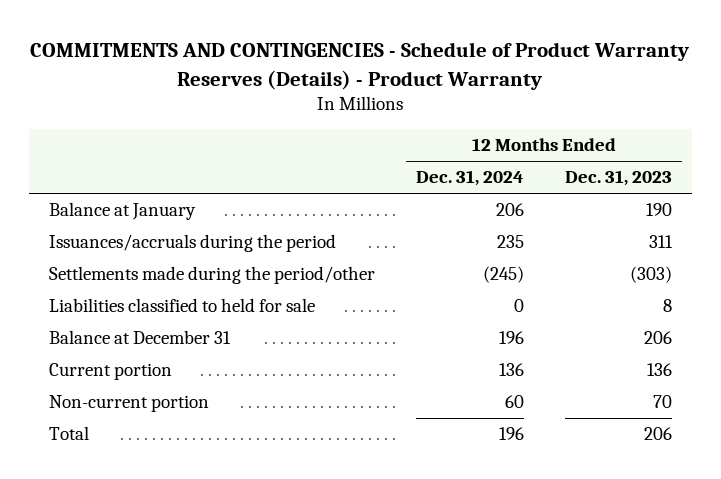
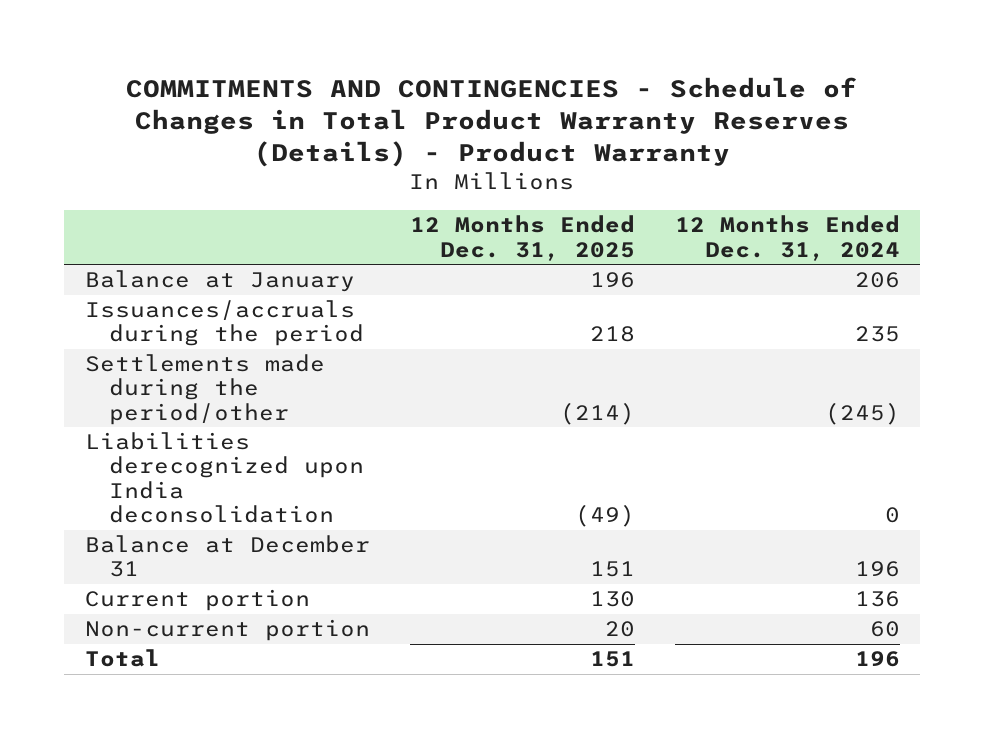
[30,42,690,90] COMMITMENTS AND CONTINGENCIES - Schedule of Product Warranty Reserves (Details) - Product Warranty -> [126,76,858,168] COMMITMENTS AND CONTINGENCIES - Schedule of Changes in Total Product Warranty Reserves (Details) - Product Warranty
[564,170,672,187] Dec. 31, 2023 -> none
none -> [409,215,635,261] 12 Months Ended Dec. 31, 2025
[49,298,316,313] Liabilities classified to held for sale -> none
none -> [84,432,364,524] Liabilities derecognized upon India deconsolidation

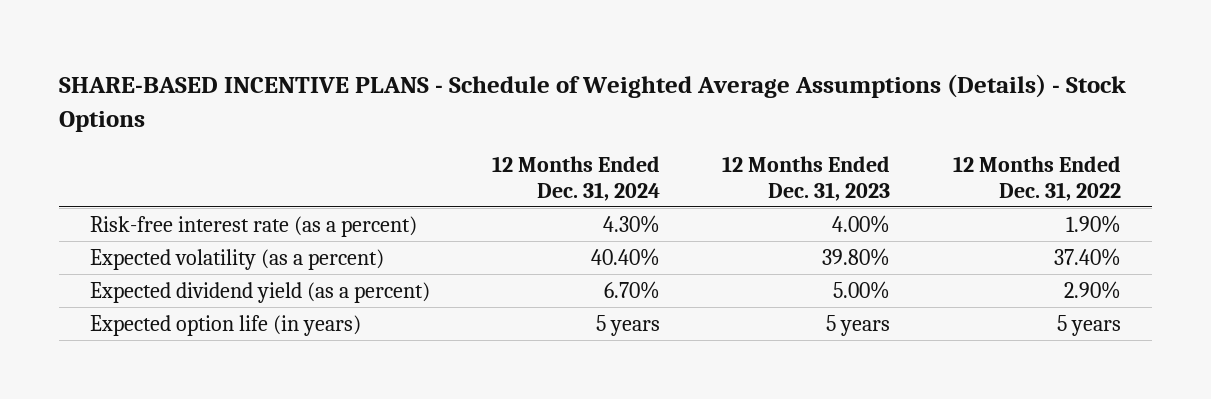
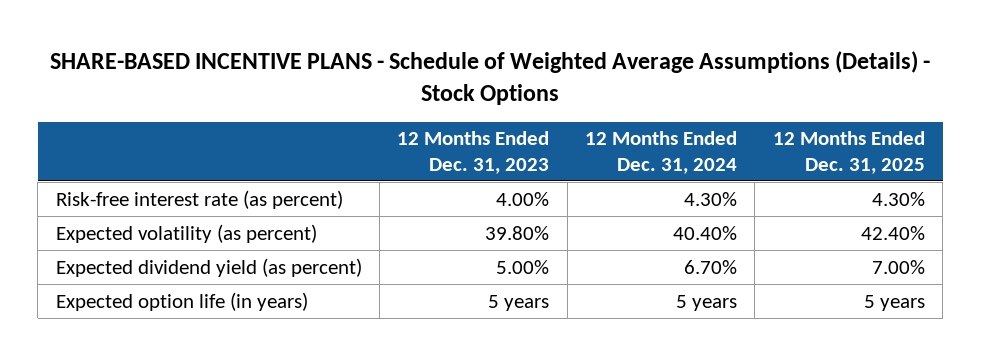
[952,156,1121,201] 12 Months Ended Dec. 31, 2022 -> none
none -> [772,131,925,174] 12 Months Ended Dec. 31, 2025
[90,215,418,237] Risk-free interest rate (as a percent) -> [55,189,343,209] Risk-free interest rate (as percent)
[90,248,385,270] Expected volatility (as a percent) -> [55,223,317,243] Expected volatility (as percent)
[90,281,431,303] Expected dividend yield (as a percent) -> [55,257,362,277] Expected dividend yield (as percent)

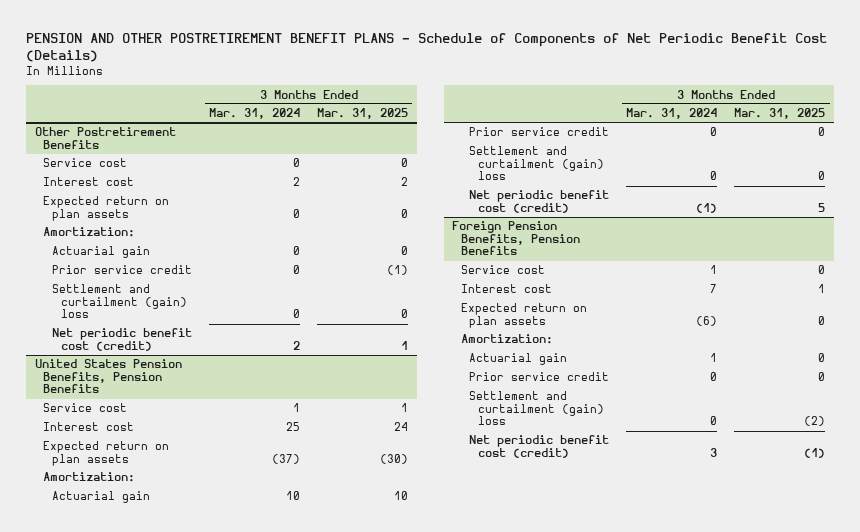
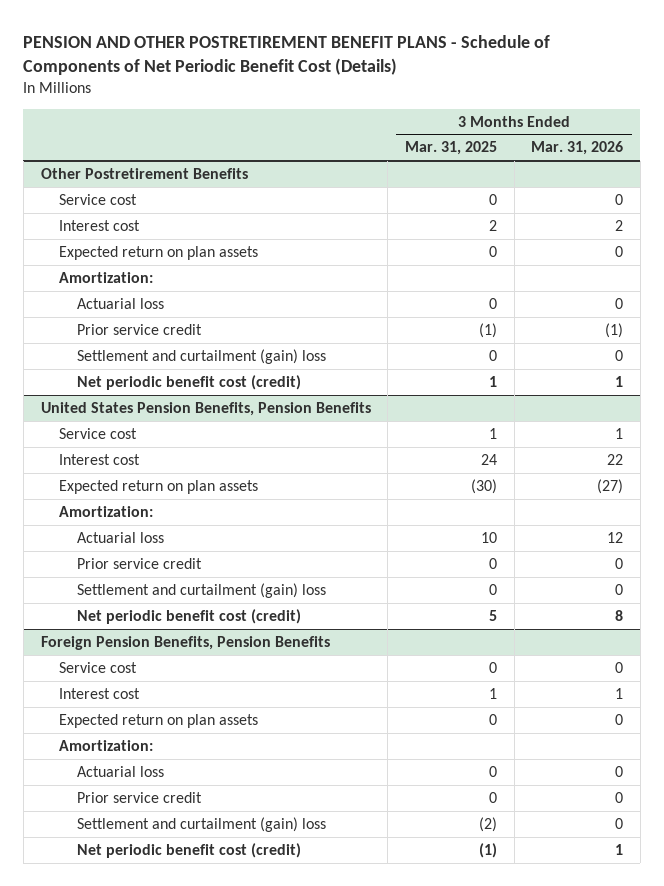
[209,108,301,120] Mar. 31, 2024 -> none
none -> [531,141,624,156] Mar. 31, 2026
[51,246,150,259] Actuarial gain -> [77,298,165,310] Actuarial loss
[51,491,150,504] Actuarial gain -> [77,532,165,544] Actuarial loss
[469,353,568,366] Actuarial gain -> [77,766,165,778] Actuarial loss

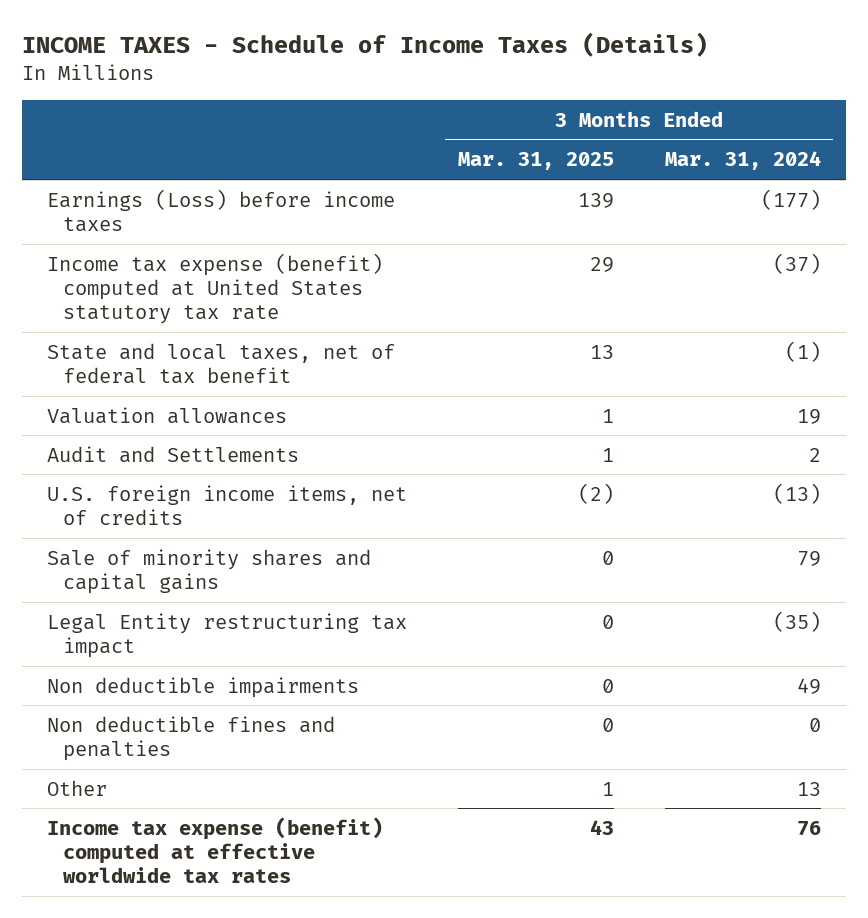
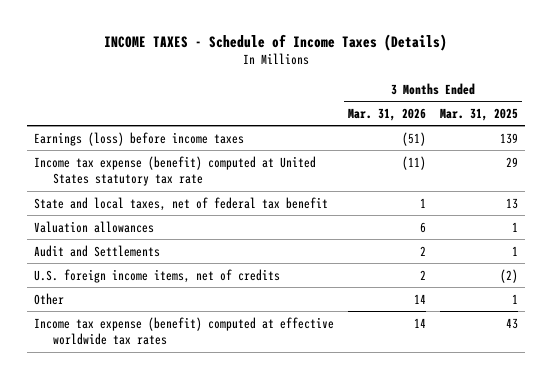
[664,151,821,171] Mar. 31, 2024 -> none
none -> [347,107,426,121] Mar. 31, 2026
[47,188,396,232] Earnings (Loss) before income taxes -> [33,131,244,146] Earnings (loss) before income taxes
[47,548,372,594] Sale of minority shares and capital gains -> none
[47,612,408,658] Legal Entity restructuring tax impact -> none
[47,676,360,698] Non deductible impairments -> none
[47,715,336,761] Non deductible fines and penalties -> none

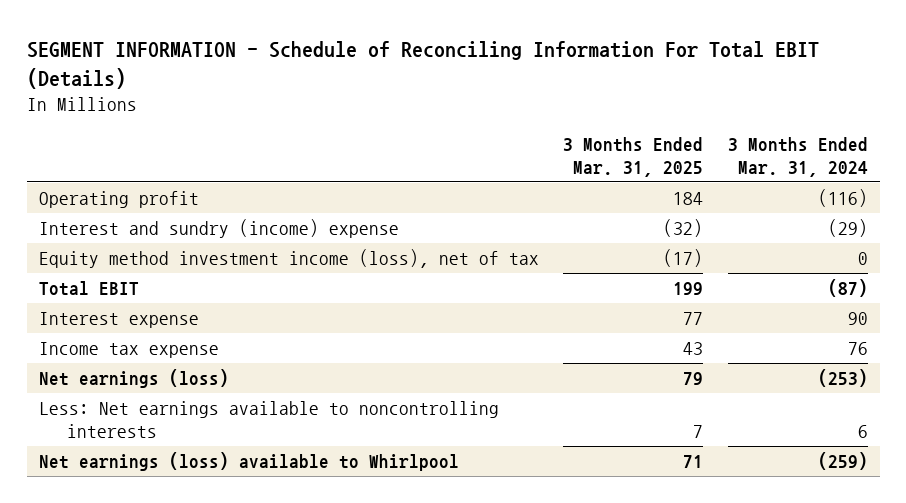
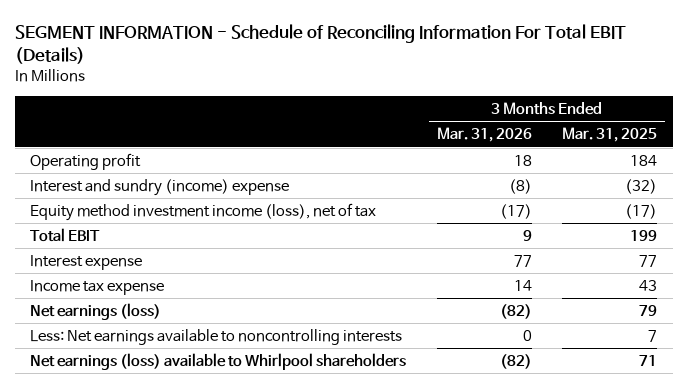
[727,137,868,177] 3 Months Ended Mar. 31, 2024 -> none
none -> [436,127,532,143] Mar. 31, 2026
[38,452,459,472] Net earnings (loss) available to Whirlpool -> [30,352,407,370] Net earnings (loss) available to Whirlpool shareholders

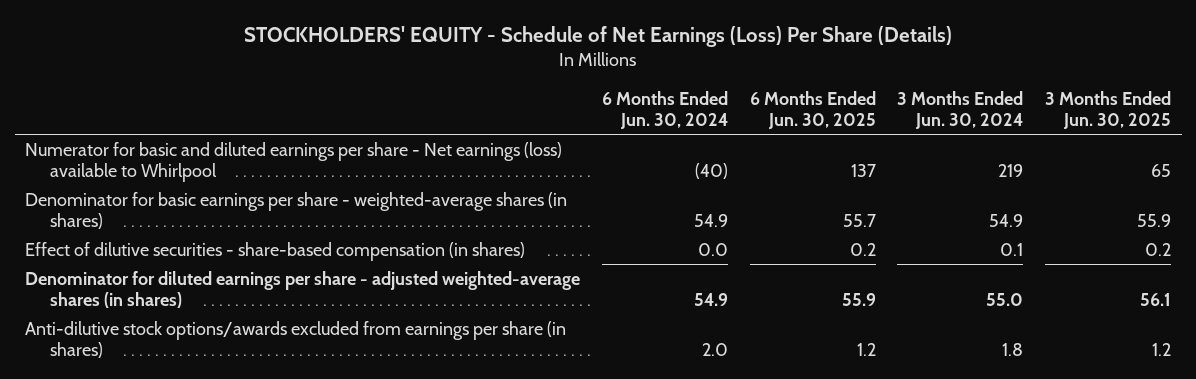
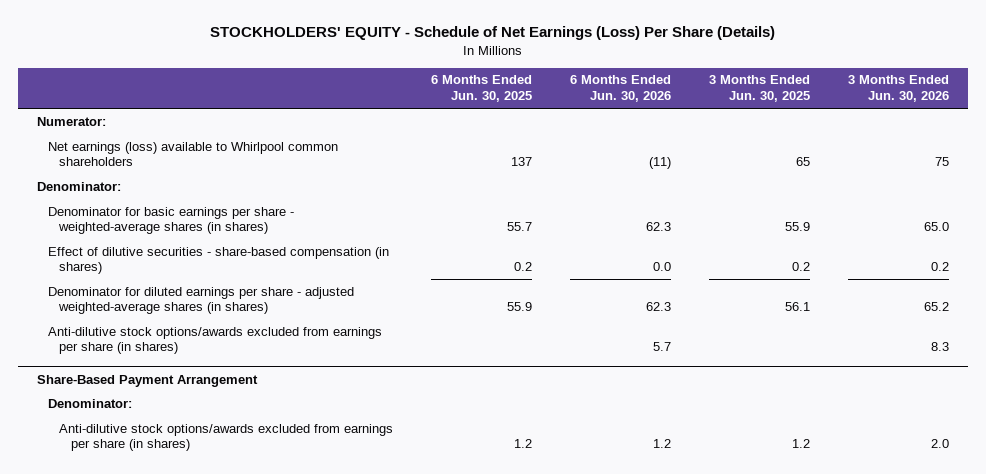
[602,91,729,129] 6 Months Ended Jun. 30, 2024 -> none
[897,91,1024,129] 3 Months Ended Jun. 30, 2024 -> none
none -> [570,75,672,103] 6 Months Ended Jun. 30, 2026
none -> [848,75,950,103] 3 Months Ended Jun. 30, 2026
none -> [36,116,106,126] Numerator:
[25,141,563,182] Numerator for basic and diluted earnings per share - Net earnings (loss) available to Whirlpool -> [47,141,338,167] Net earnings (loss) available to Whirlpool common shareholders
none -> [36,181,121,191] Denominator:
none -> [47,326,382,355] Anti-dilutive stock options/awards excluded from earnings per share (in shares)
none -> [36,374,258,387] Share-Based Payment Arrangement
none -> [47,398,132,408] Denominator:

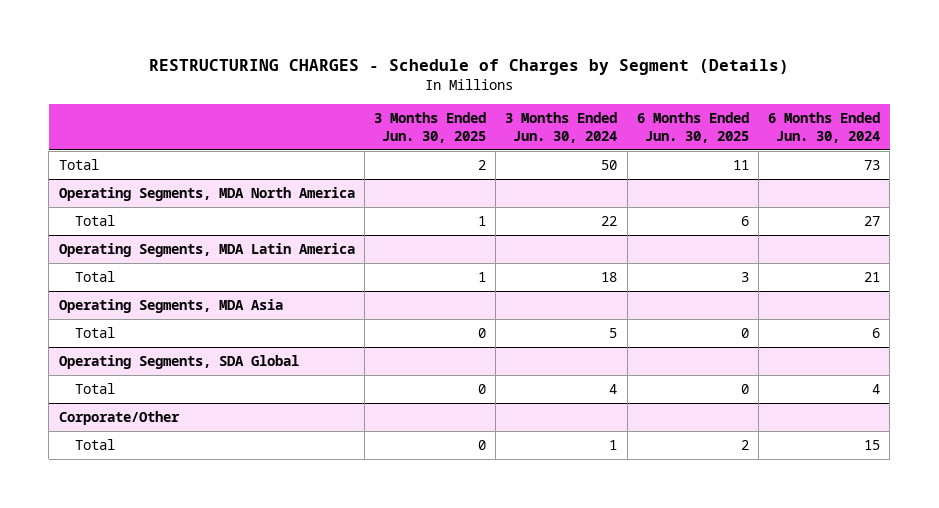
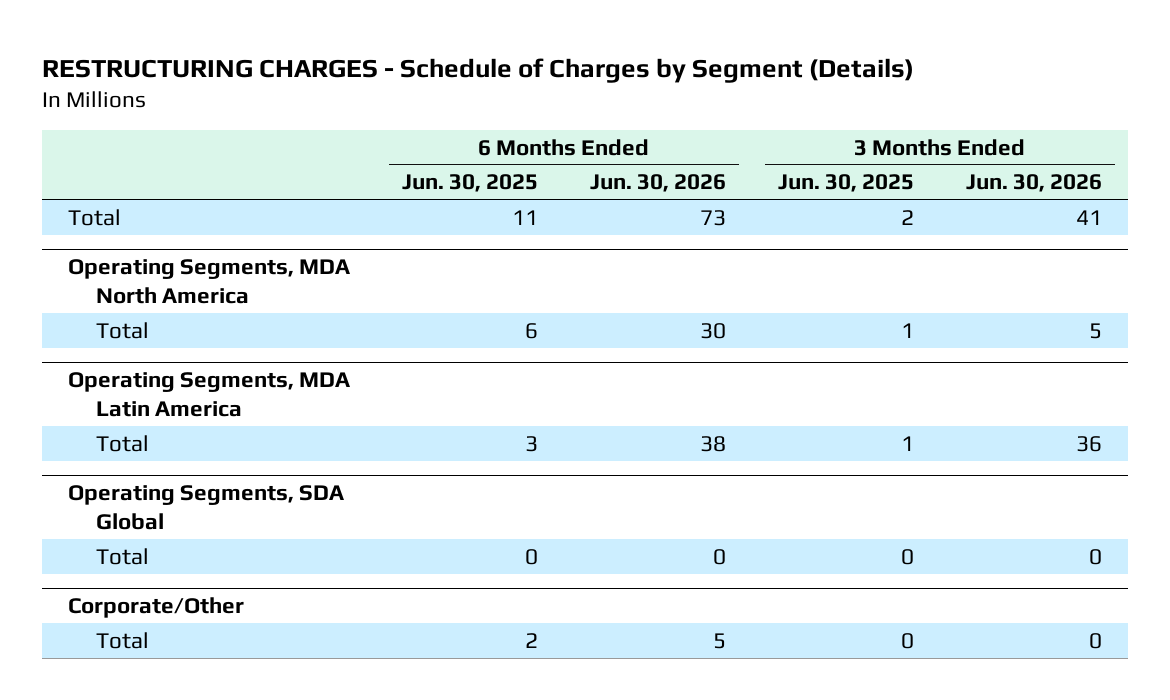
[505,111,618,143] 3 Months Ended Jun. 30, 2024 -> none
[768,111,881,143] 6 Months Ended Jun. 30, 2024 -> none
none -> [589,174,726,193] Jun. 30, 2026
none -> [965,174,1102,193] Jun. 30, 2026
[58,298,283,313] Operating Segments, MDA Asia -> none
[75,326,116,338] Total -> none

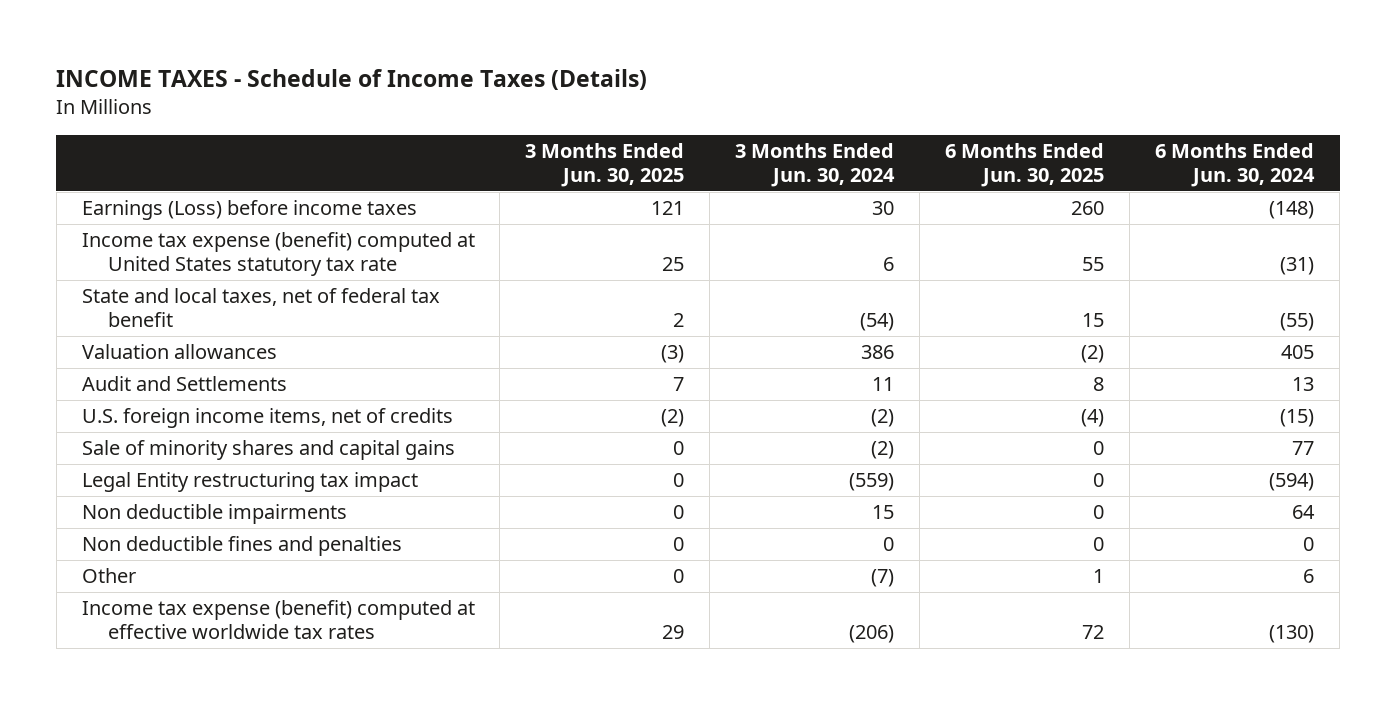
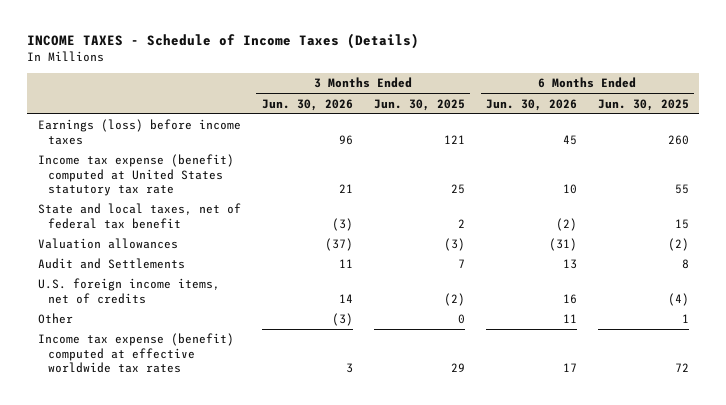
[735,142,896,188] 3 Months Ended Jun. 30, 2024 -> none
[1155,142,1316,188] 6 Months Ended Jun. 30, 2024 -> none
none -> [261,98,353,111] Jun. 30, 2026
none -> [485,98,577,111] Jun. 30, 2026
[81,200,417,221] Earnings (Loss) before income taxes -> [37,119,241,145] Earnings (loss) before income taxes
[81,440,455,461] Sale of minority shares and capital gains -> none
[81,472,418,493] Legal Entity restructuring tax impact -> none
[81,504,347,525] Non deductible impairments -> none
[81,536,402,557] Non deductible fines and penalties -> none

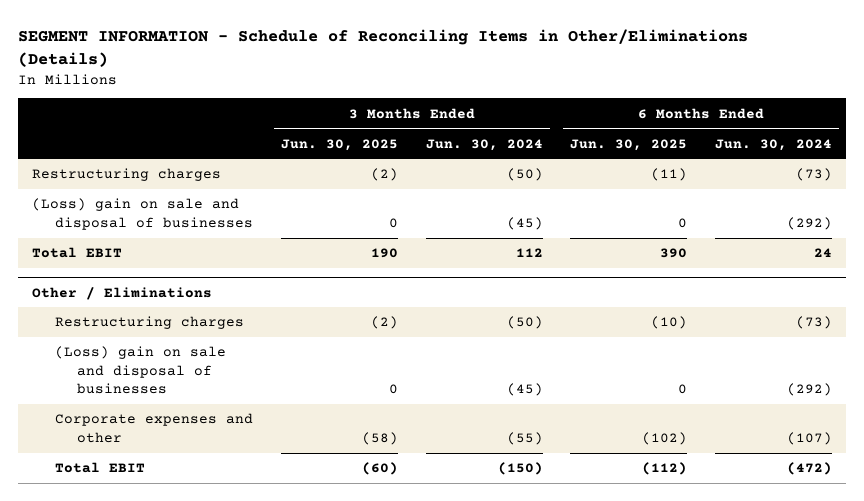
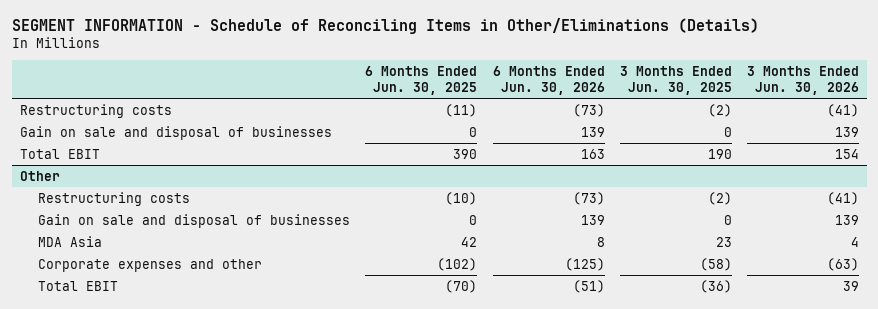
[425,138,543,151] Jun. 30, 2024 -> none
[715,138,833,151] Jun. 30, 2024 -> none
none -> [492,65,605,95] 6 Months Ended Jun. 30, 2026
none -> [746,65,859,95] 3 Months Ended Jun. 30, 2026
[32,168,222,182] Restructuring charges -> [19,103,172,118] Restructuring costs
[32,198,253,230] (Loss) gain on sale and disposal of businesses -> [19,125,332,140] Gain on sale and disposal of businesses
[32,286,213,300] Other / Eliminations -> [19,170,60,181] Other
[54,316,244,330] Restructuring charges -> [38,191,191,206] Restructuring costs
[54,346,226,395] (Loss) gain on sale and disposal of businesses -> [38,213,351,228] Gain on sale and disposal of businesses
none -> [38,235,103,247] MDA Asia
[361,462,398,476] (60) -> [699,279,732,293] (36)
[642,462,688,476] (112) -> [445,279,478,293] (70)

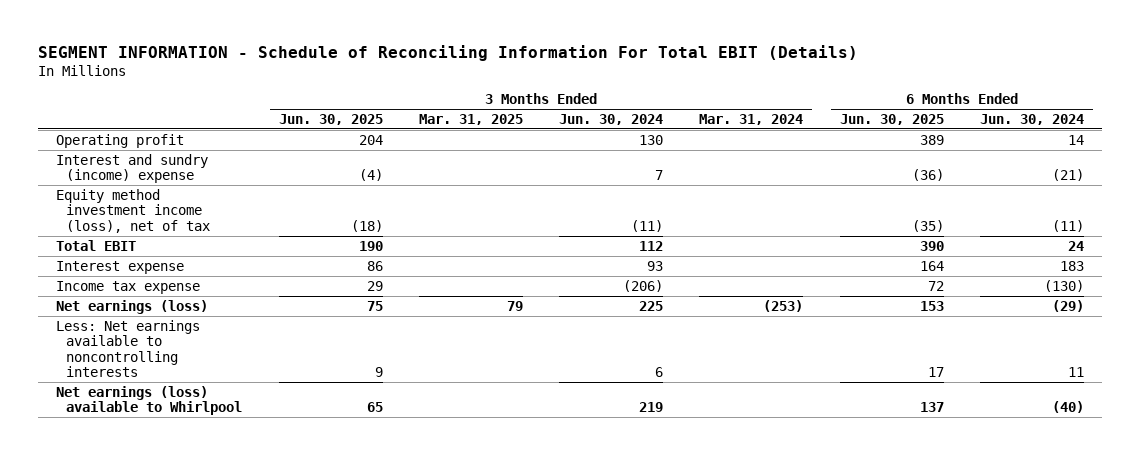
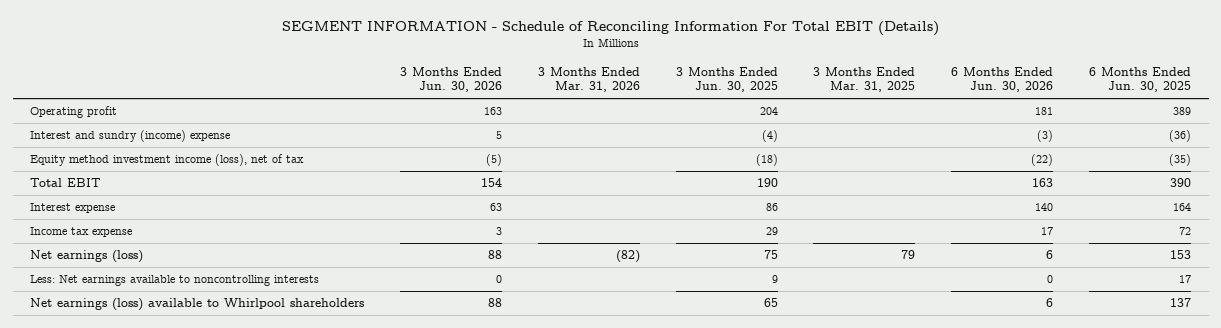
[559,113,664,125] Jun. 30, 2024 -> none
[699,113,804,125] Mar. 31, 2024 -> none
[979,113,1084,125] Jun. 30, 2024 -> none
none -> [400,66,503,93] 3 Months Ended Jun. 30, 2026
none -> [537,66,640,93] 3 Months Ended Mar. 31, 2026
none -> [950,66,1053,93] 6 Months Ended Jun. 30, 2026
[55,385,243,416] Net earnings (loss) available to Whirlpool -> [30,298,365,312] Net earnings (loss) available to Whirlpool shareholders

